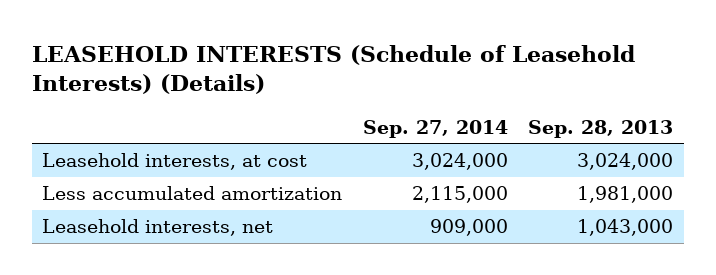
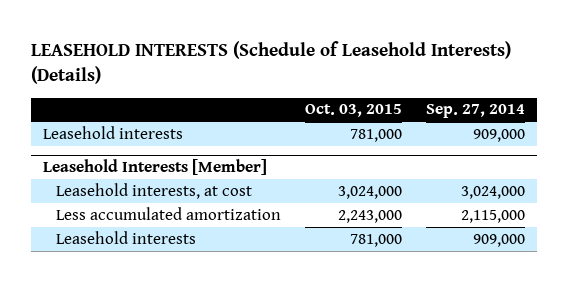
[528,119,674,138] Sep. 28, 2013 -> none
none -> [304,104,402,118] Oct. 03, 2015
none -> [42,125,183,139] Leasehold interests
none -> [42,159,267,176] Leasehold Interests [Member]
[42,219,274,237] Leasehold interests, net -> [55,230,196,244] Leasehold interests

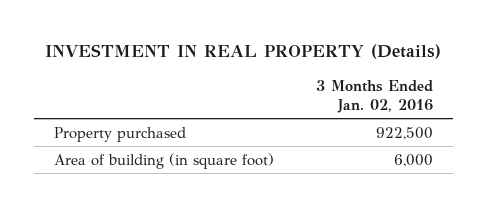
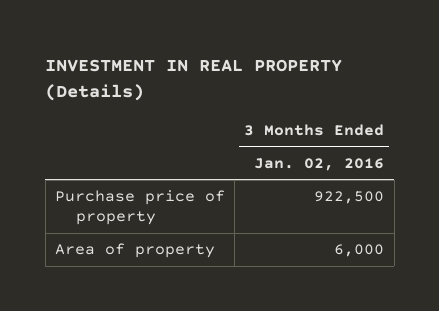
[54,126,187,142] Property purchased -> [54,190,225,226] Purchase price of property
[54,152,275,169] Area of building (in square foot) -> [54,243,215,259] Area of property

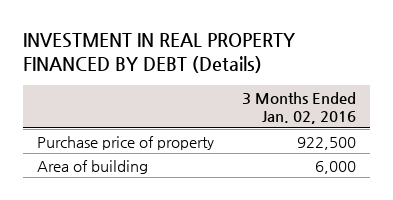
[45,58,343,101] INVESTMENT IN REAL PROPERTY (Details) -> [22,33,295,73] INVESTMENT IN REAL PROPERTY FINANCED BY DEBT (Details)
[54,243,215,259] Area of property -> [36,159,148,174] Area of building

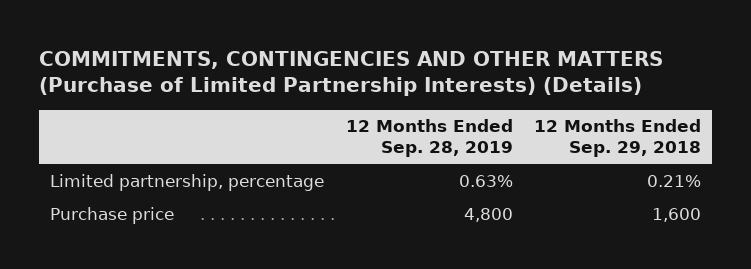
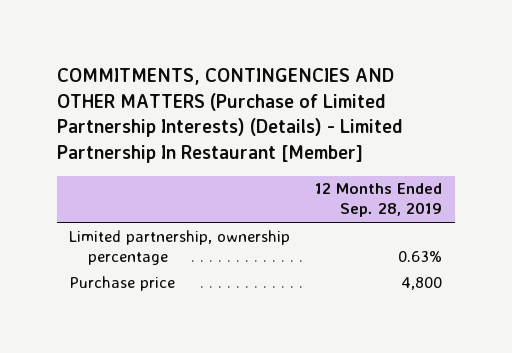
[39,50,664,97] COMMITMENTS, CONTINGENCIES AND OTHER MATTERS (Purchase of Limited Partnership Interests) (Details) -> [56,68,403,164] COMMITMENTS, CONTINGENCIES AND OTHER MATTERS (Purchase of Limited Partnership Interests) (Details) - Limited Partnership In Restaurant [Member]
[534,119,702,158] 12 Months Ended Sep. 29, 2018 -> none
[49,173,324,191] Limited partnership, percentage -> [69,229,291,265] Limited partnership, ownership percentage

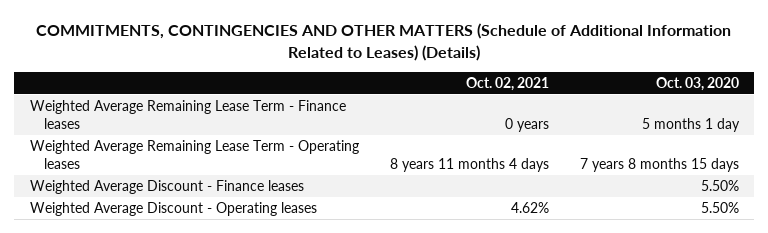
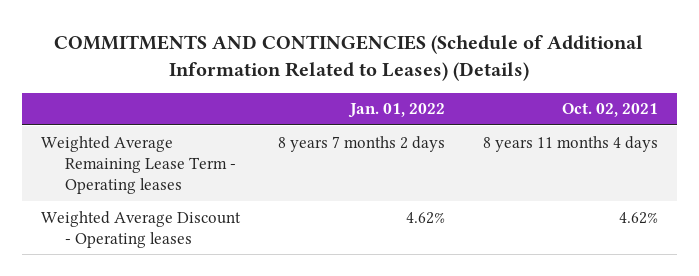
[36,23,732,61] COMMITMENTS, CONTINGENCIES AND OTHER MATTERS (Schedule of Additional Information Related to Leases) (Details) -> [54,34,644,81] COMMITMENTS AND CONTINGENCIES (Schedule of Additional Information Related to Leases) (Details)
[655,76,739,91] Oct. 03, 2020 -> none
none -> [347,103,445,119] Jan. 01, 2022
[29,100,346,129] Weighted Average Remaining Lease Term - Finance leases -> none
[29,180,304,195] Weighted Average Discount - Finance leases -> none

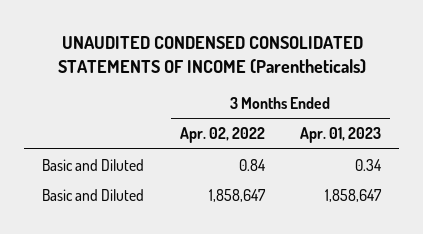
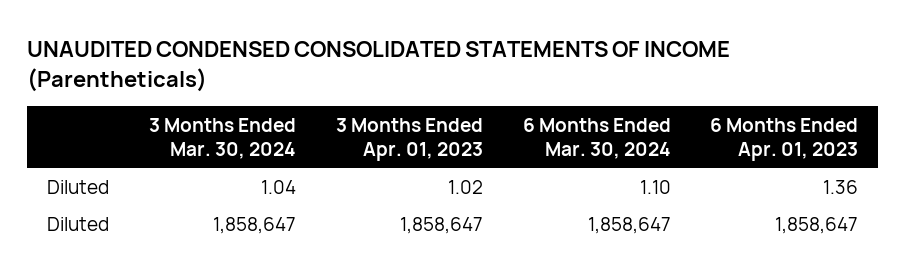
[179,127,265,144] Apr. 02, 2022 -> none
none -> [148,117,296,159] 3 Months Ended Mar. 30, 2024
none -> [522,117,671,159] 6 Months Ended Mar. 30, 2024
none -> [710,117,859,161] 6 Months Ended Apr. 01, 2023
[42,158,145,171] Basic and Diluted -> [47,179,110,194] Diluted
[354,158,382,171] 0.34 -> [447,179,483,194] 1.02
[42,188,145,201] Basic and Diluted -> [47,216,110,231] Diluted

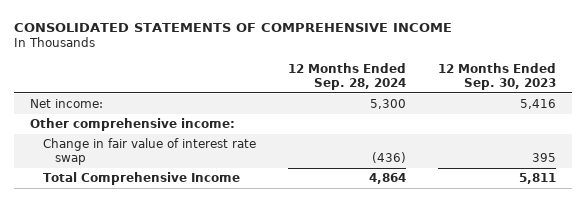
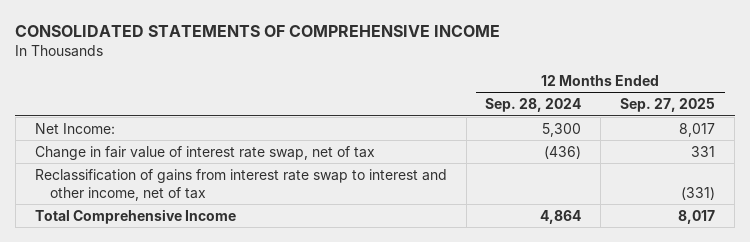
[437,62,556,91] 12 Months Ended Sep. 30, 2023 -> none
none -> [620,98,716,113] Sep. 27, 2025
[30,118,236,132] Other comprehensive income: -> none
[30,99,104,109] Net income: -> [34,122,115,134] Net Income:
[42,138,256,166] Change in fair value of interest rate swap -> [34,145,375,160] Change in fair value of interest rate swap, net of tax
none -> [34,168,447,201] Reclassification of gains from interest rate swap to interest and other income, net of tax

